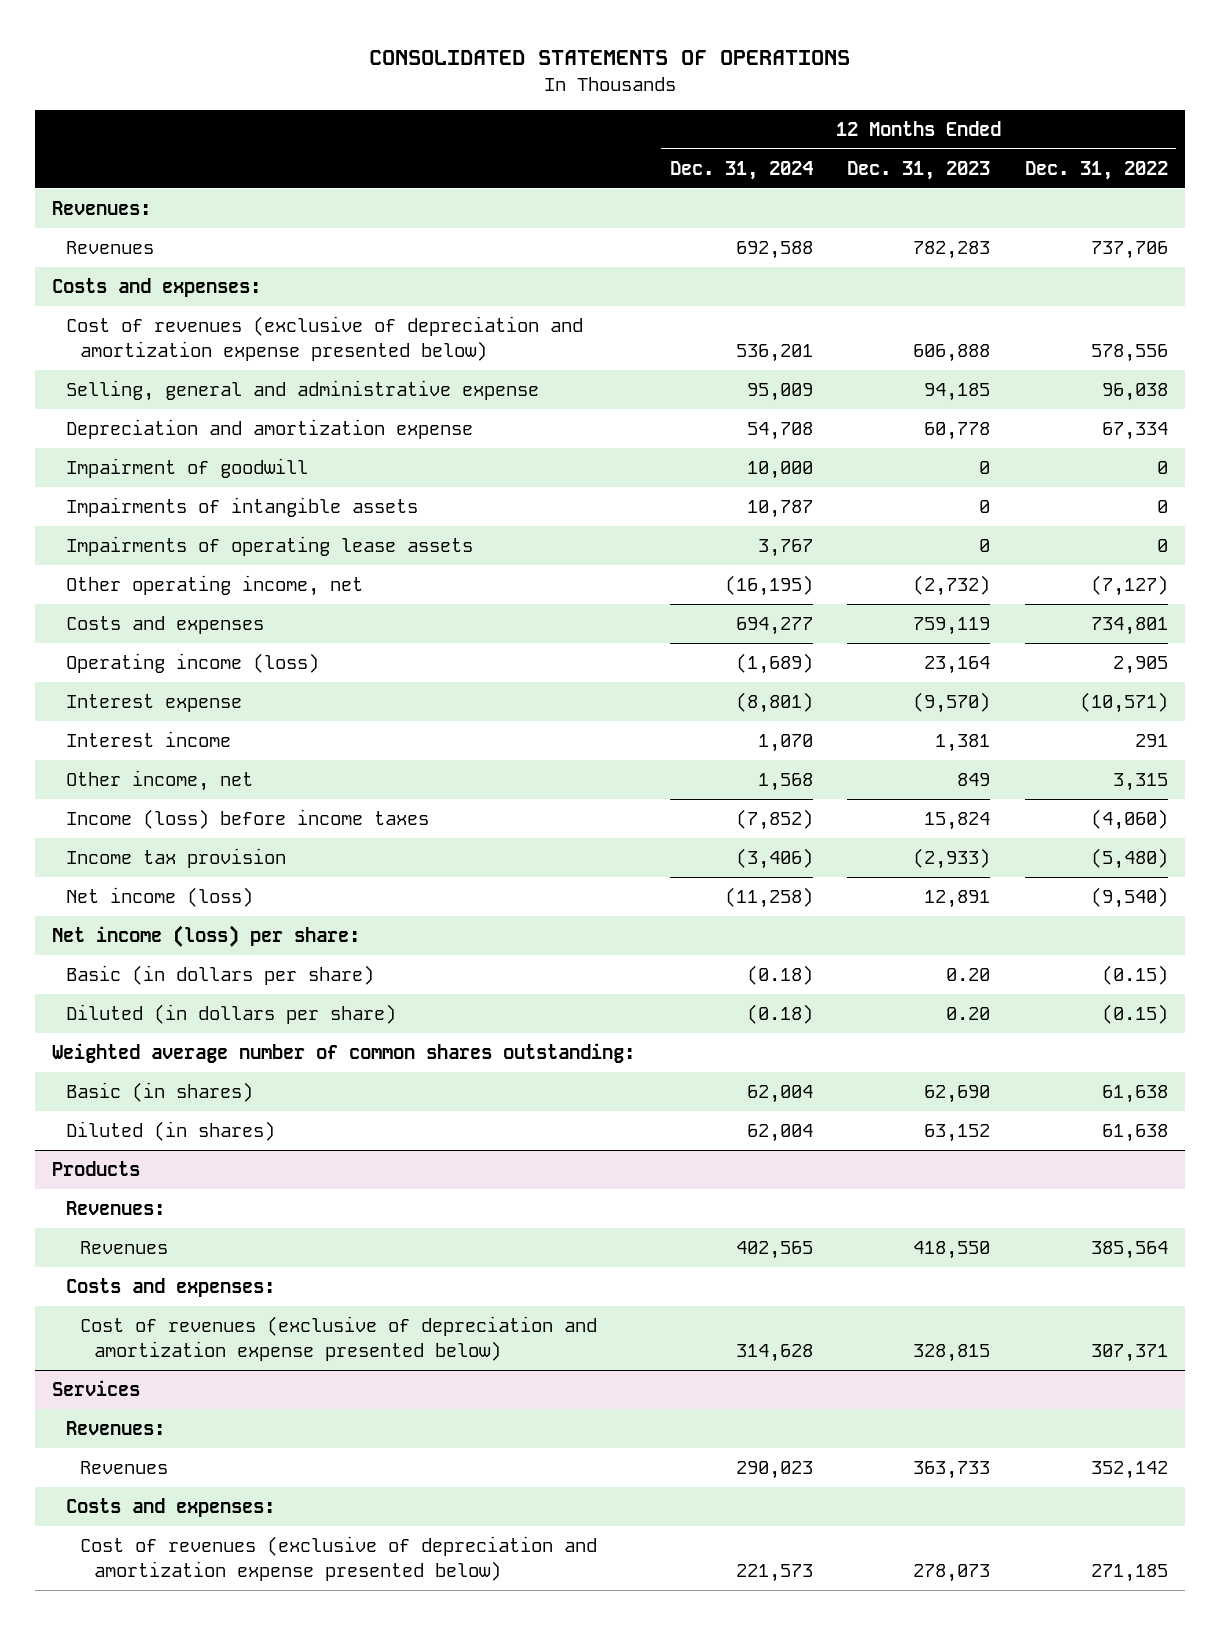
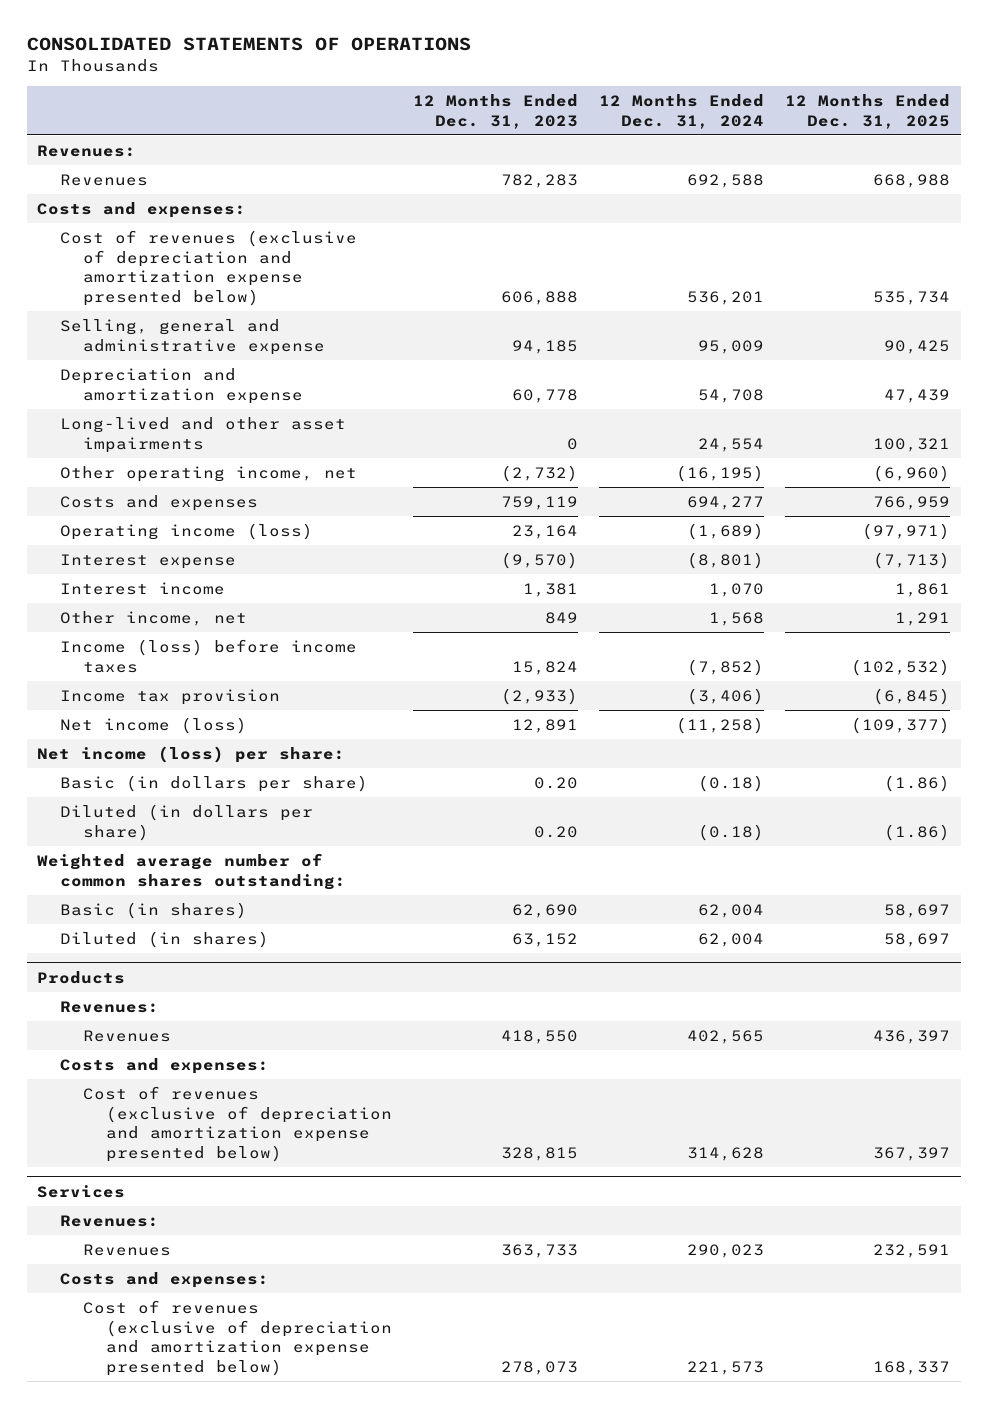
[1024,161,1168,181] Dec. 31, 2022 -> none
none -> [785,93,951,129] 12 Months Ended Dec. 31, 2025
[66,458,309,479] Impairment of goodwill -> none
[66,497,419,518] Impairments of intangible assets -> none
[66,536,474,557] Impairments of operating lease assets -> none
none -> [60,416,347,453] Long-lived and other asset impairments

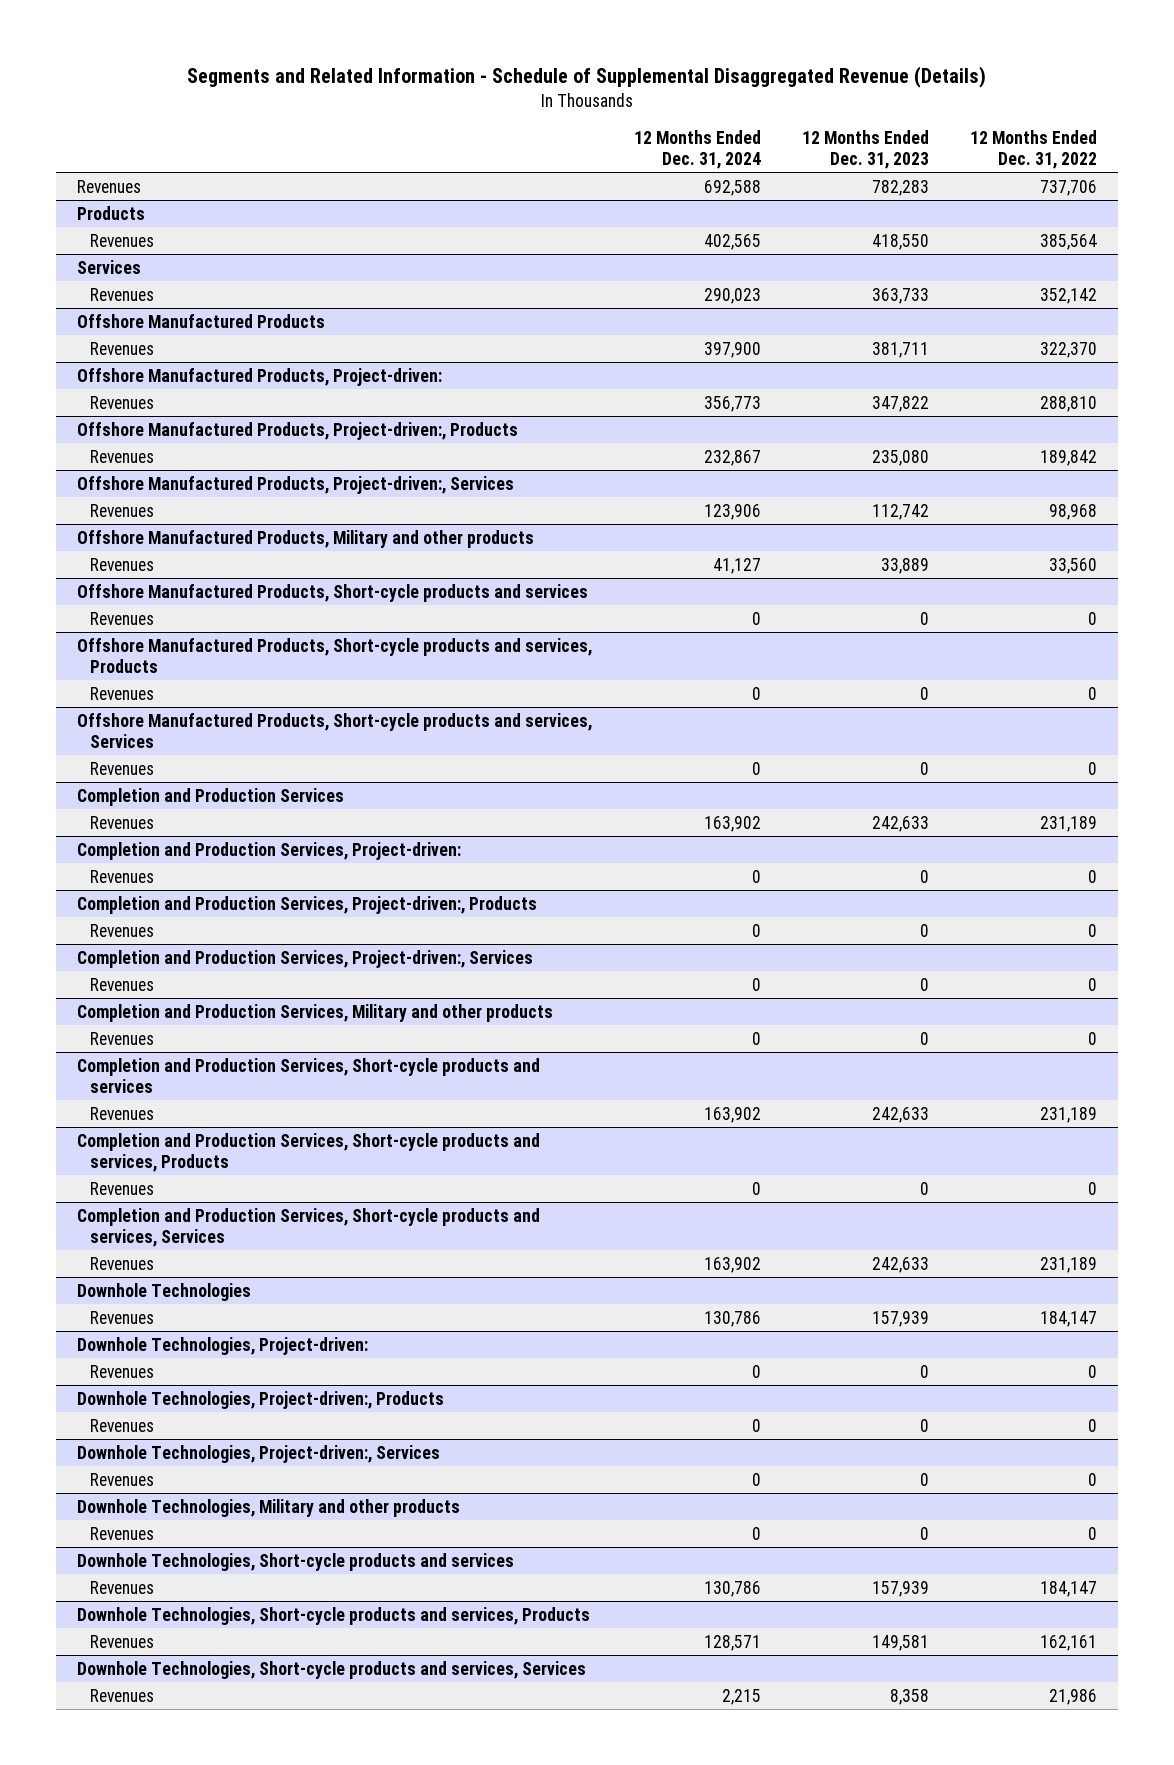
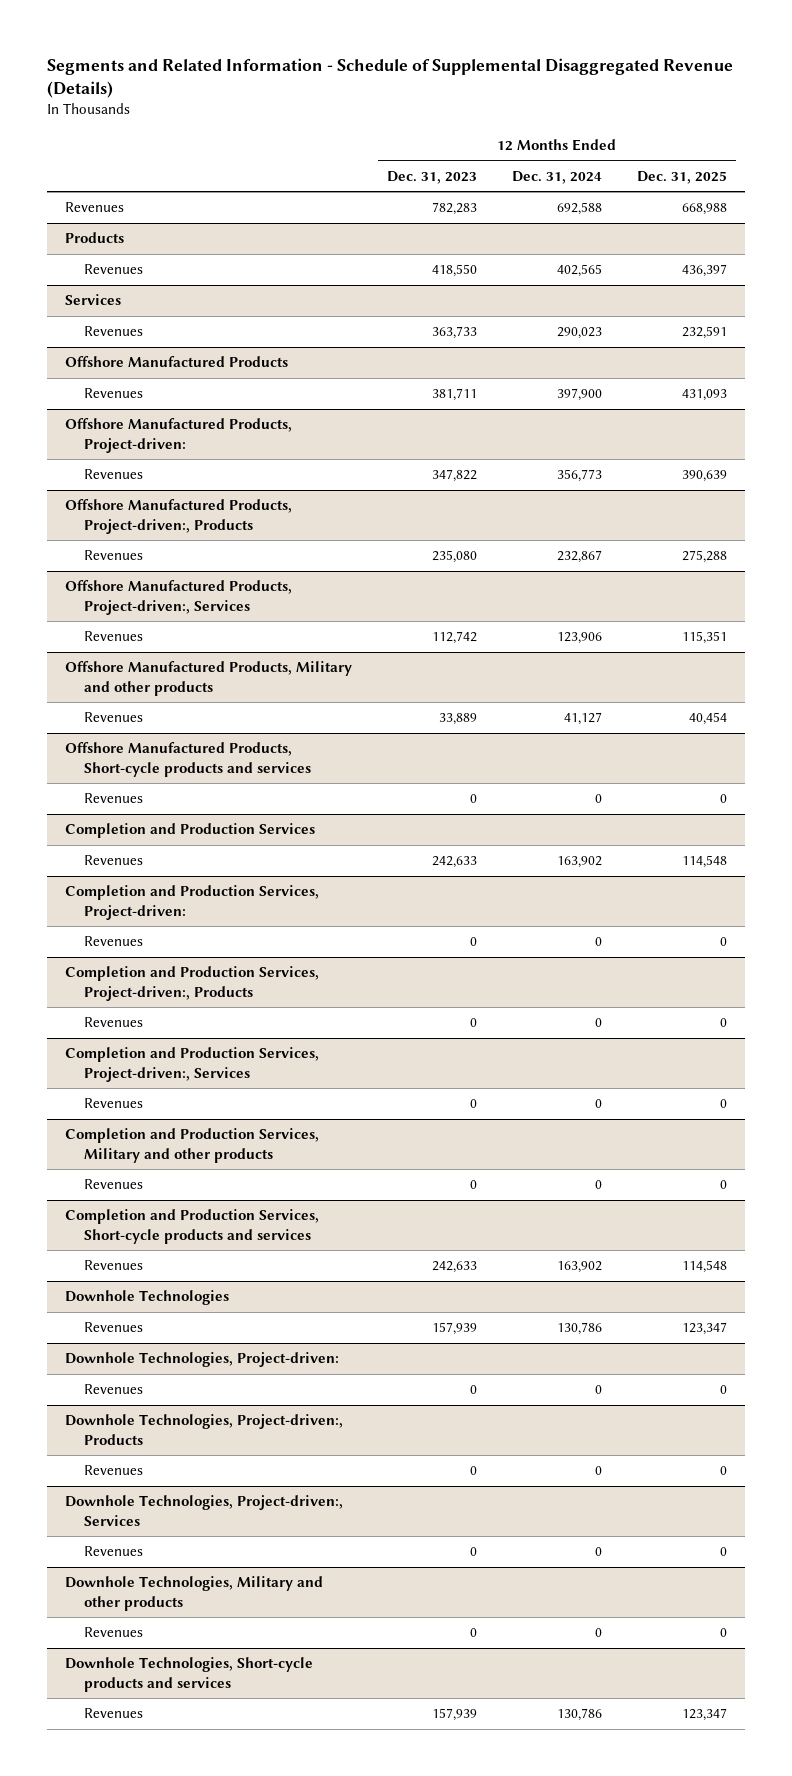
[970,129,1098,170] 12 Months Ended Dec. 31, 2022 -> none
none -> [637,170,728,184] Dec. 31, 2025
[77,637,593,673] Offshore Manufactured Products, Short-cycle products and services, Products -> none
[90,686,155,700] Revenues -> none
[77,712,593,748] Offshore Manufactured Products, Short-cycle products and services, Services -> none
[90,761,155,775] Revenues -> none
[77,1132,541,1172] Completion and Production Services, Short-cycle products and services, Products -> none
[90,1181,155,1195] Revenues -> none
[77,1207,541,1247] Completion and Production Services, Short-cycle products and services, Services -> none
[90,1256,155,1270] Revenues -> none
[77,1606,591,1625] Downhole Technologies, Short-cycle products and services, Products -> none
[90,1634,155,1648] Revenues -> none
[77,1660,587,1679] Downhole Technologies, Short-cycle products and services, Services -> none
[90,1688,155,1702] Revenues -> none

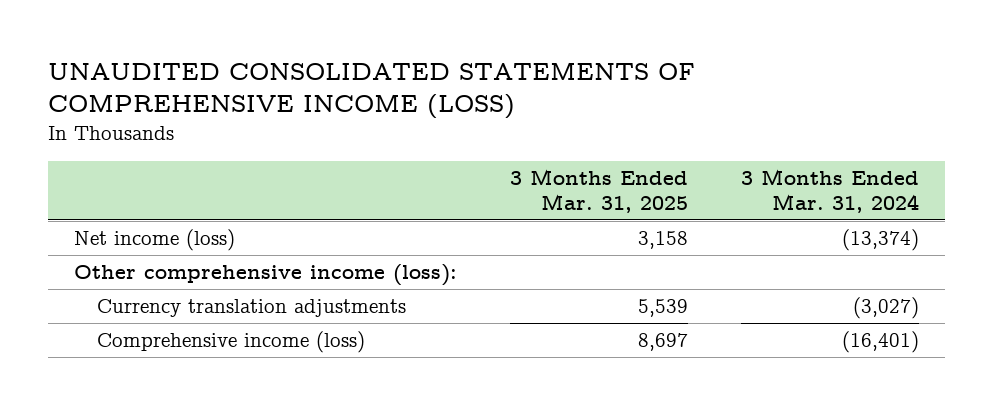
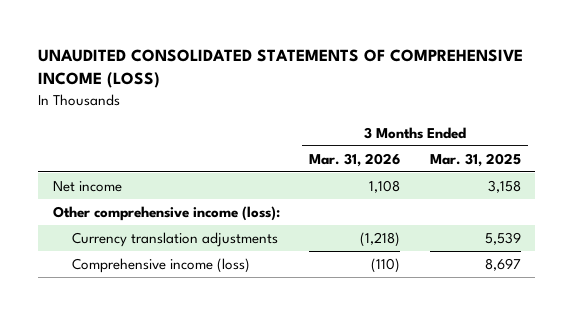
[740,168,919,214] 3 Months Ended Mar. 31, 2024 -> none
none -> [309,152,401,167] Mar. 31, 2026
[74,229,236,252] Net income (loss) -> [52,181,122,193] Net income

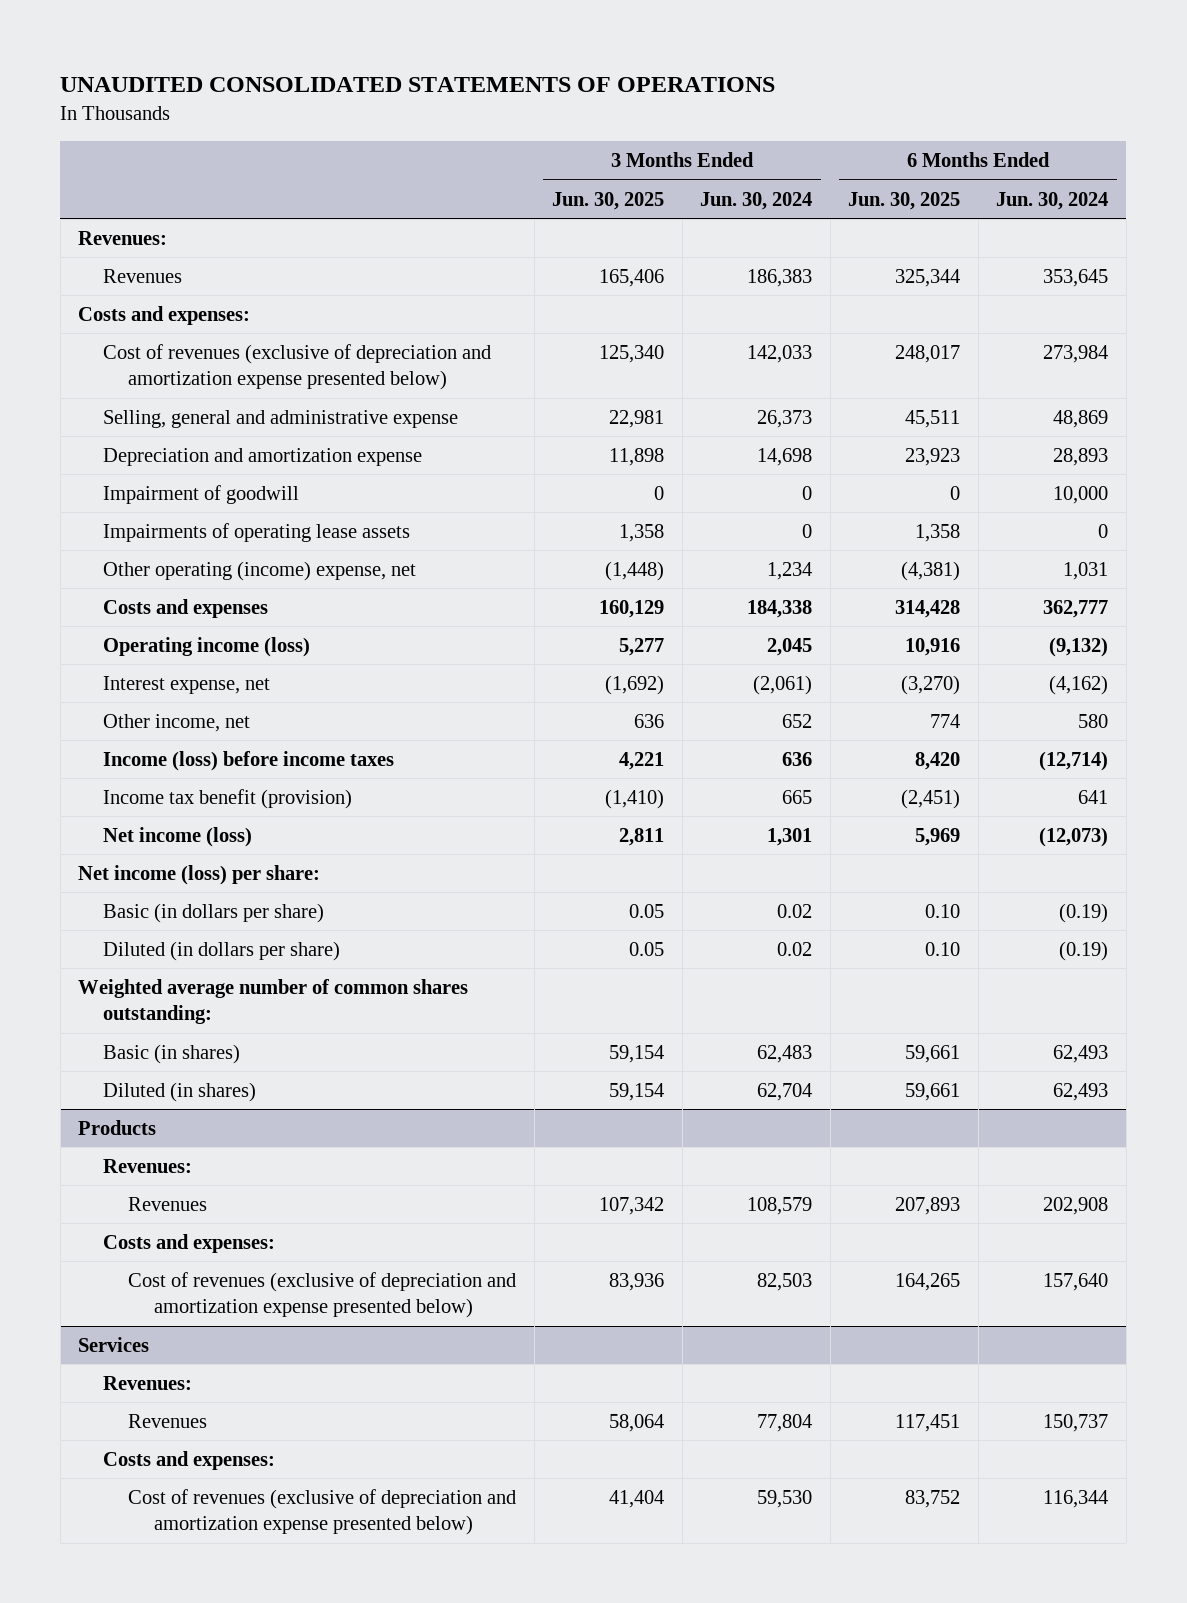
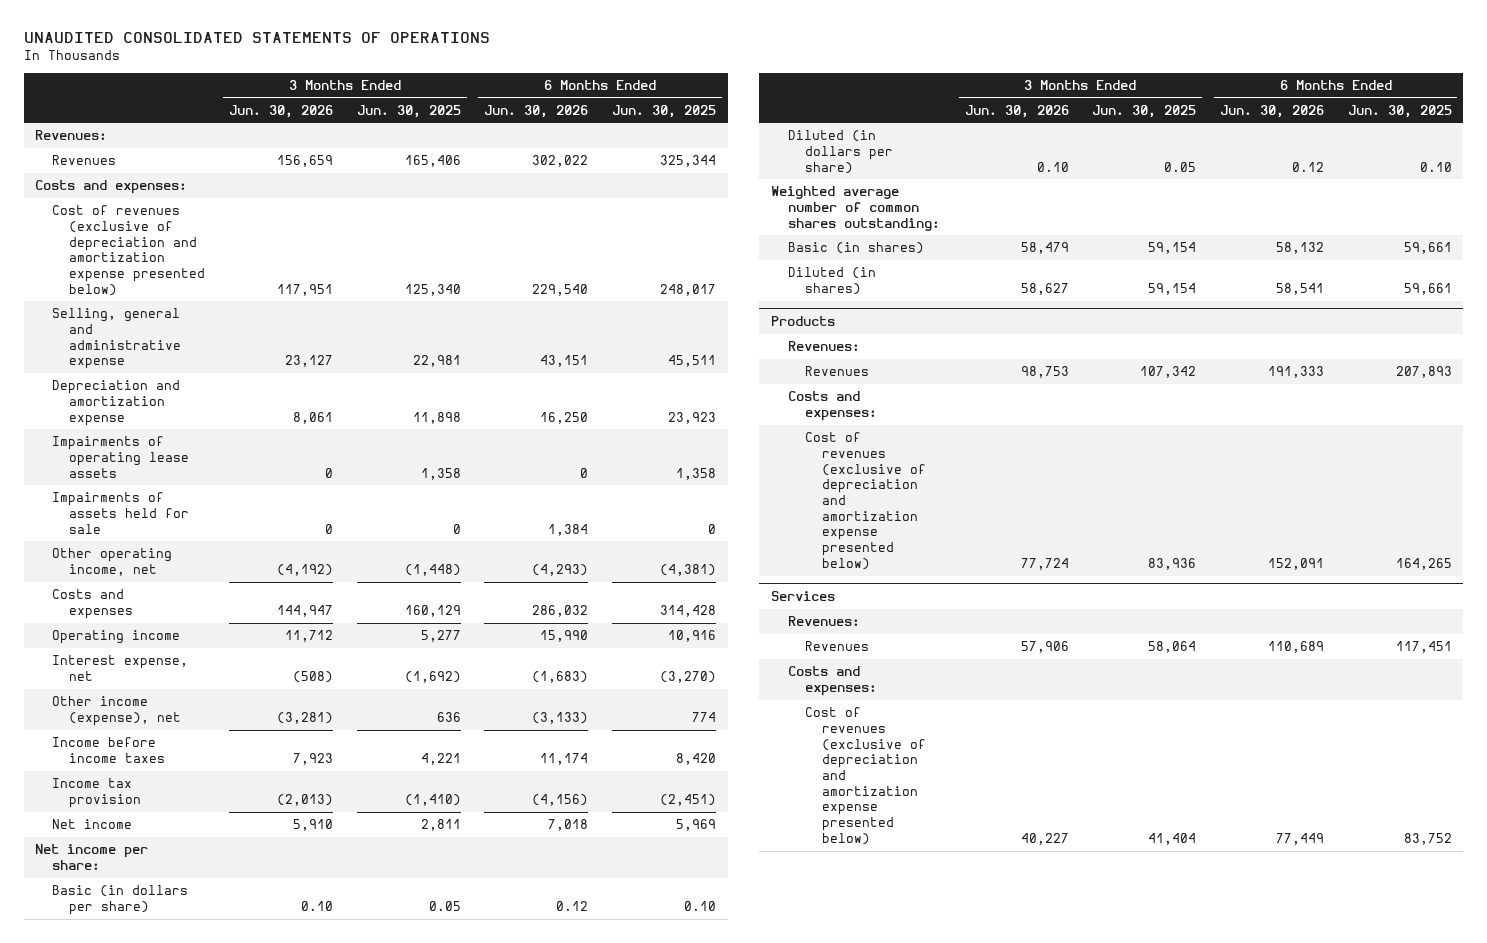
[700,191,813,210] Jun. 30, 2024 -> none
[996,191,1109,210] Jun. 30, 2024 -> none
none -> [229,104,334,118] Jun. 30, 2026
none -> [484,104,589,118] Jun. 30, 2026
[103,484,300,504] Impairment of goodwill -> none
none -> [52,492,190,534] Impairments of assets held for sale
[103,560,417,581] Other operating (income) expense, net -> [52,548,173,576] Other operating income, net
[103,636,311,657] Operating income (loss) -> [52,630,181,645] Operating income
[103,713,251,732] Other income, net -> [52,696,182,726] Other income (expense), net
[103,750,395,771] Income (loss) before income taxes -> [52,737,166,763] Income before income taxes
[103,788,353,809] Income tax benefit (provision) -> [52,778,142,808] Income tax provision
[103,826,253,847] Net income (loss) -> [52,819,133,830] Net income
[78,864,321,885] Net income (loss) per share: -> [35,844,149,870] Net income per share:

